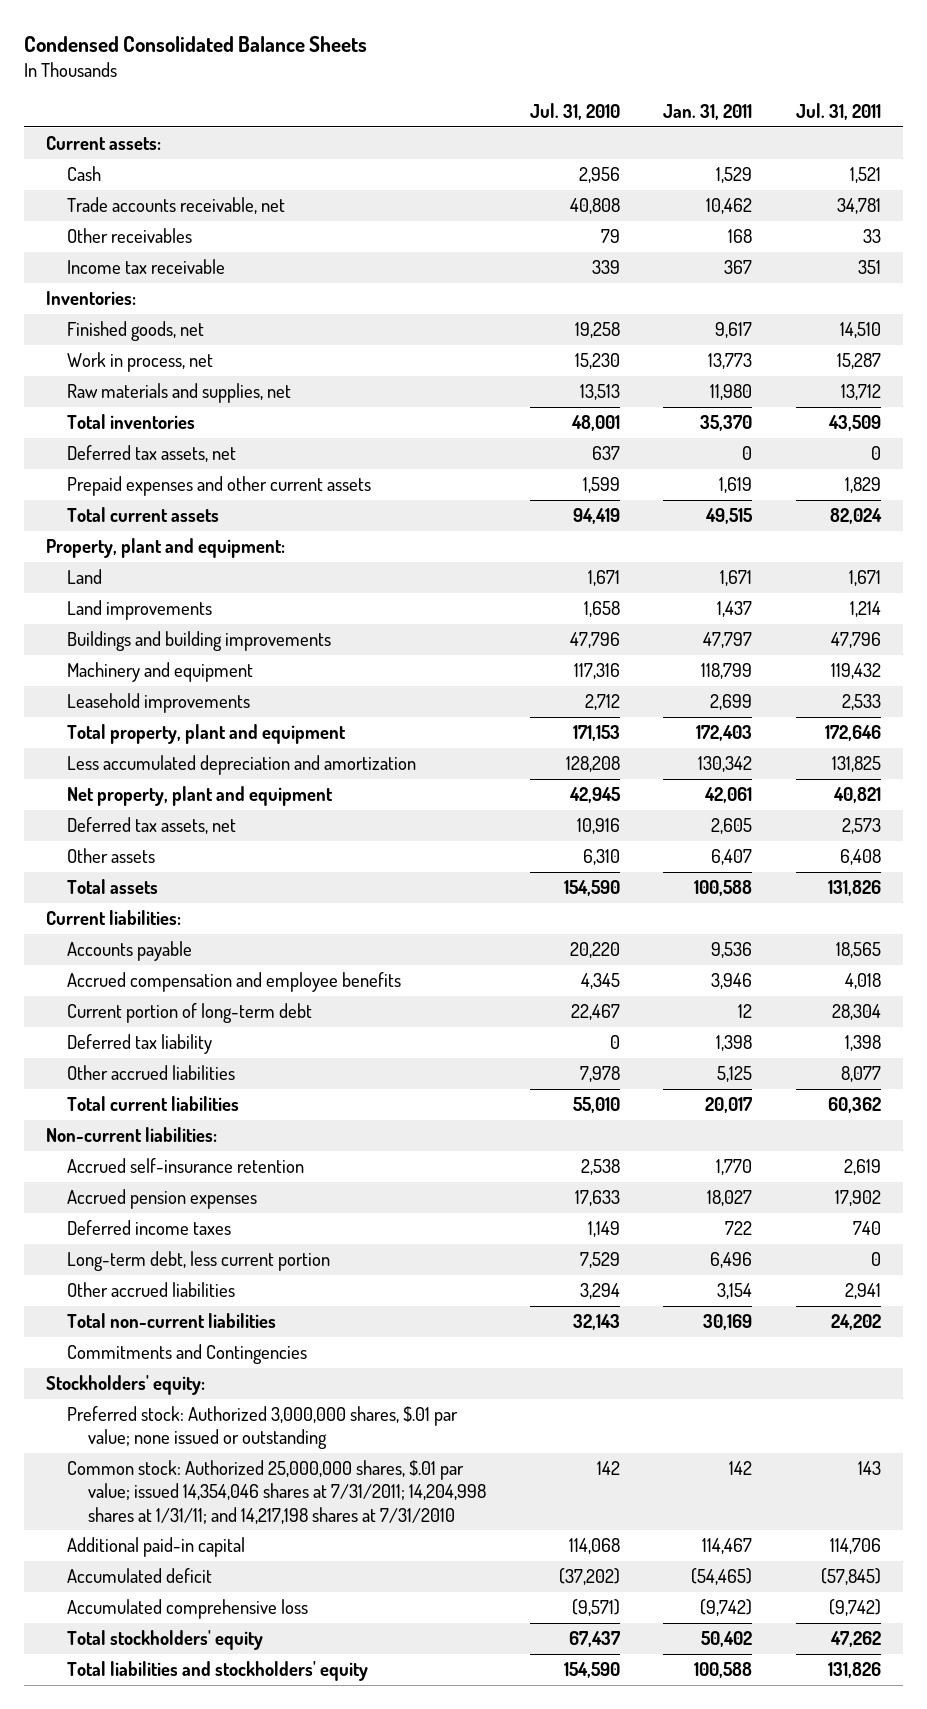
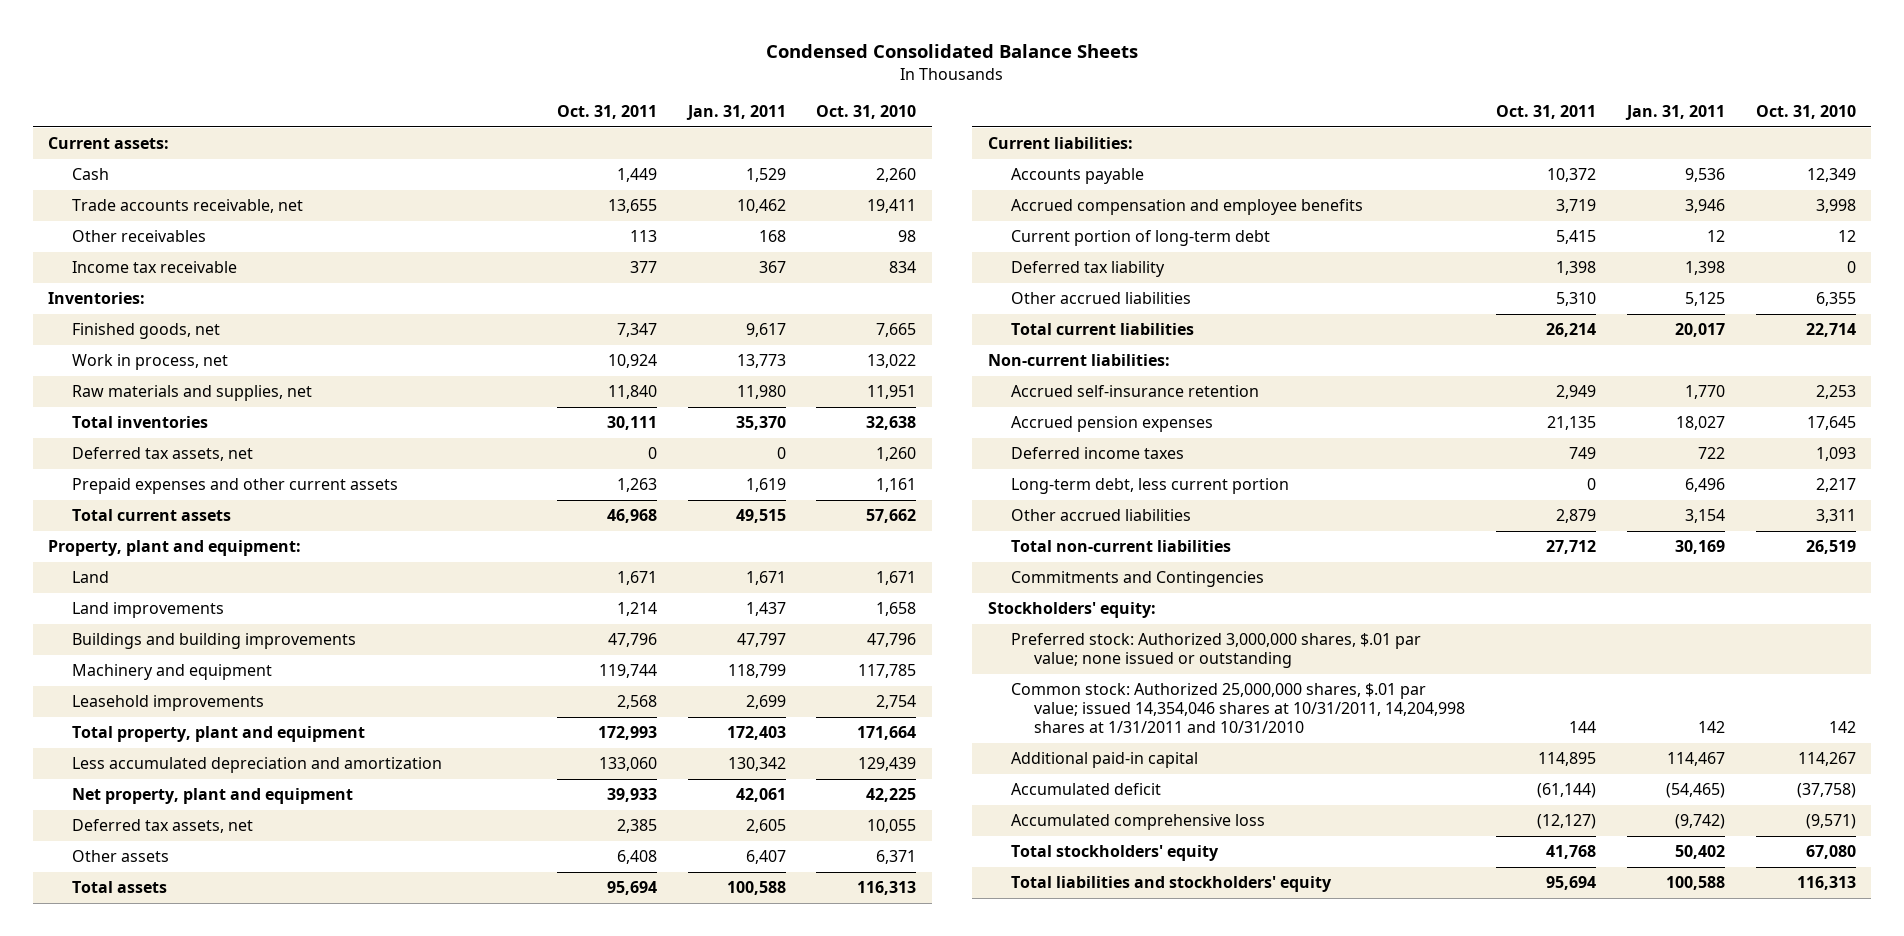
[529,102,620,120] Jul. 31, 2010 -> none
[796,102,882,120] Jul. 31, 2011 -> none
none -> [556,105,657,120] Oct. 31, 2011
none -> [816,105,917,120] Oct. 31, 2010
[66,1460,486,1524] Common stock: Authorized 25,000,000 shares, $.01 par value; issued 14,354,046 shares at 7/31/2011; 14,204,998 shares at 1/31/11; and 14,217,198 shares at 7/31/2010 -> [1010,683,1466,734] Common stock: Authorized 25,000,000 shares, $.01 par value; issued 14,354,046 shares at 10/31/2011, 14,204,998 shares at 1/31/2011 and 10/31/2010

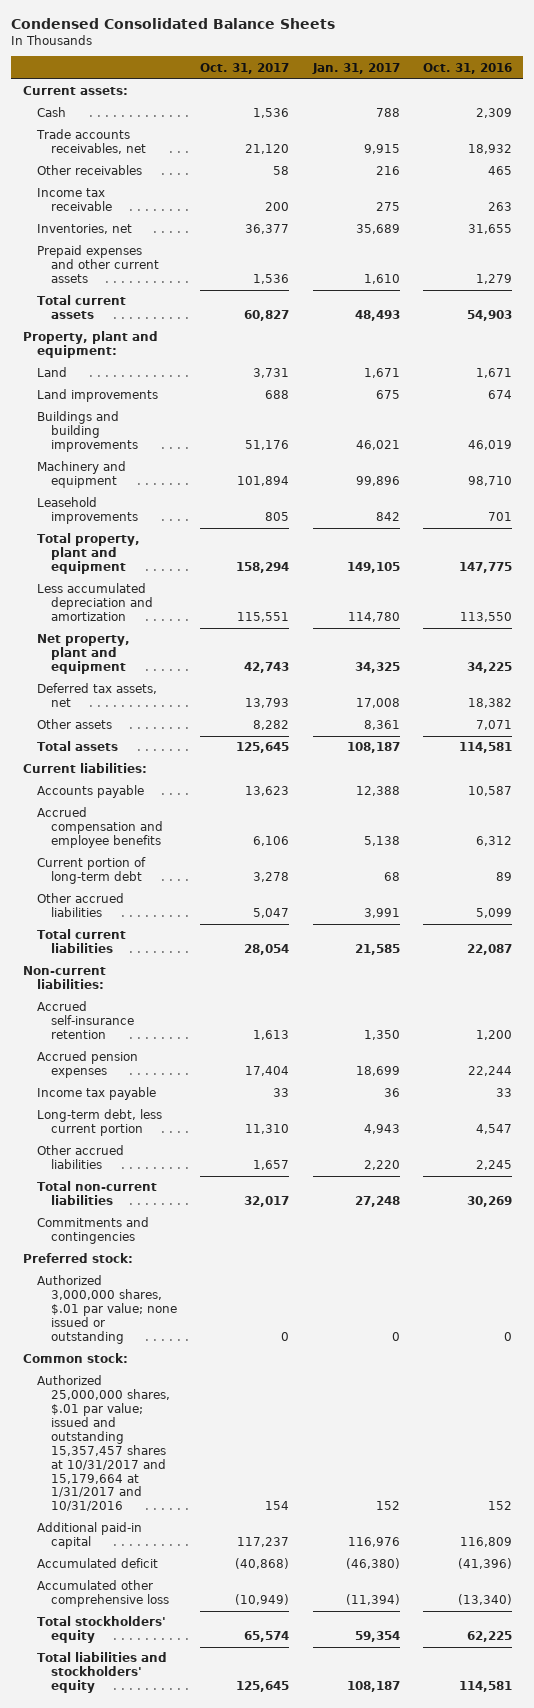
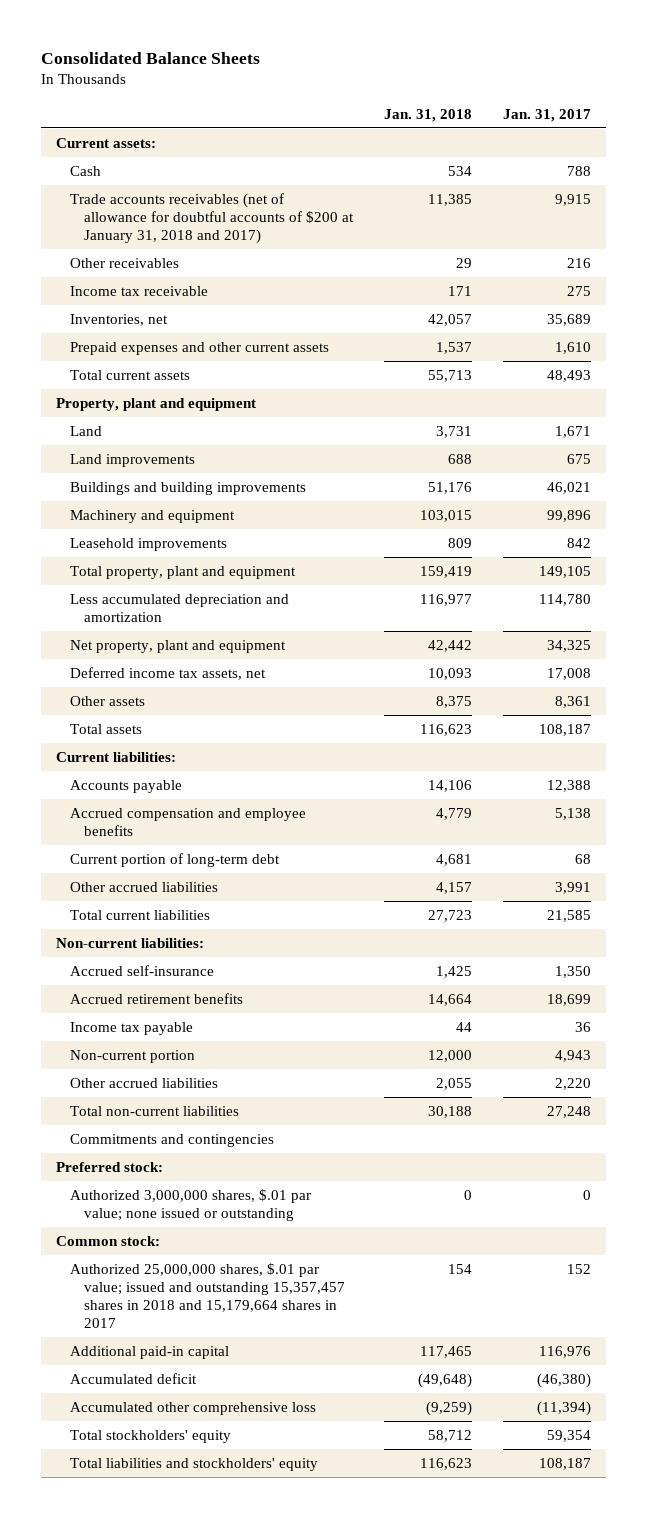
[10,18,335,30] Condensed Consolidated Balance Sheets -> [40,52,260,65] Consolidated Balance Sheets
[200,62,290,74] Oct. 31, 2017 -> none
[422,62,512,74] Oct. 31, 2016 -> none
none -> [383,108,472,122] Jan. 31, 2018
[35,129,147,155] Trade accounts receivables, net -> [70,193,354,244] Trade accounts receivables (net of allowance for doubtful accounts of $200 at January 31, 2018 and 2017)
[22,331,158,359] Property, plant and equipment: -> [56,398,257,412] Property, plant and equipment
[36,683,157,708] Deferred tax assets, net -> [70,667,267,681] Deferred income tax assets, net
[36,1001,135,1040] Accrued self-insurance retention -> [70,965,215,977] Accrued self-insurance
[36,1051,138,1079] Accrued pension expenses -> [70,993,244,1005] Accrued retirement benefits
[36,1109,162,1137] Long-term debt, less current portion -> [70,1050,196,1064] Non-current portion
[36,1375,171,1512] Authorized 25,000,000 shares, $.01 par value; issued and outstanding 15,357,457 shares at 10/31/2017 and 15,179,664 at 1/31/2017 and 10/31/2016 -> [70,1263,345,1328] Authorized 25,000,000 shares, $.01 par value; issued and outstanding 15,357,457 shares in 2018 and 15,179,664 shares in 2017

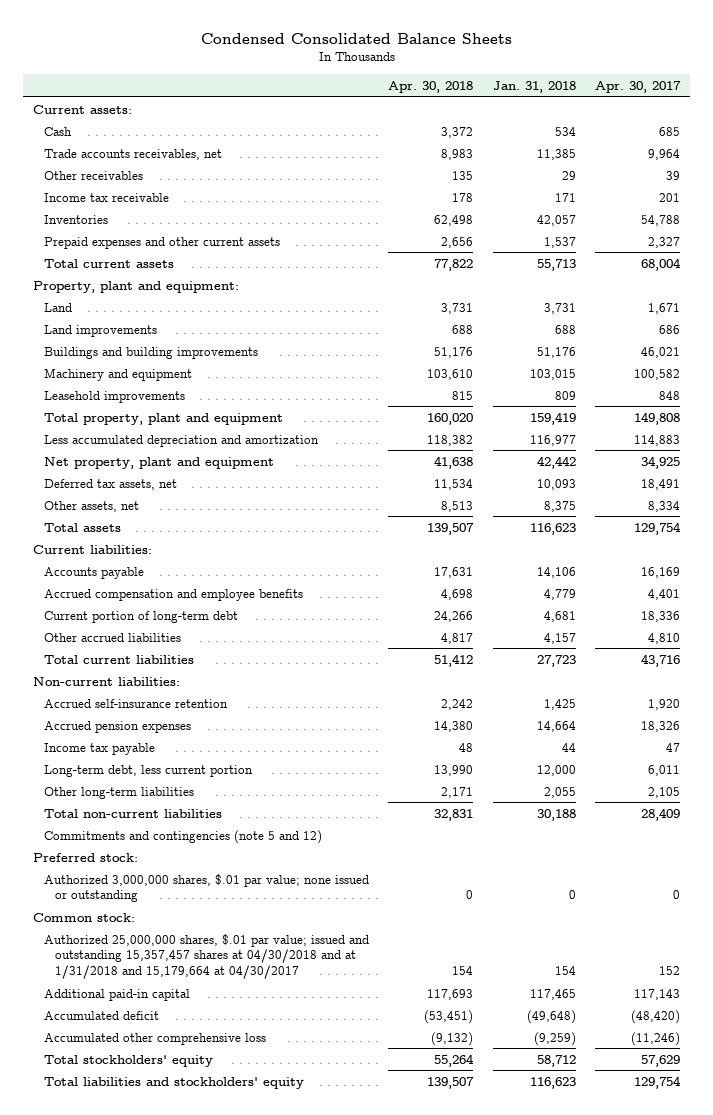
[40,52,260,65] Consolidated Balance Sheets -> [200,32,512,44] Condensed Consolidated Balance Sheets
[502,108,591,122] Jan. 31, 2017 -> none
none -> [388,81,474,94] Apr. 30, 2018
none -> [595,81,682,94] Apr. 30, 2017
[70,193,354,244] Trade accounts receivables (net of allowance for doubtful accounts of $200 at January 31, 2018 and 2017) -> [43,148,222,160] Trade accounts receivables, net
[70,314,169,327] Inventories, net -> [43,214,108,224] Inventories
[56,398,257,412] Property, plant and equipment -> [33,280,240,293] Property, plant and equipment:
[70,667,267,681] Deferred income tax assets, net -> [43,478,177,490] Deferred tax assets, net
[70,696,146,707] Other assets -> [43,500,139,512] Other assets, net
[70,965,215,977] Accrued self-insurance -> [43,698,228,708] Accrued self-insurance retention
[70,993,244,1005] Accrued retirement benefits -> [43,720,191,733] Accrued pension expenses
[70,1050,196,1064] Non-current portion -> [43,764,253,777] Long-term debt, less current portion
[70,1078,219,1089] Other accrued liabilities -> [43,786,194,799] Other long-term liabilities
[70,1134,275,1148] Commitments and contingencies -> [43,829,322,844] Commitments and contingencies (note 5 and 12)
[70,1263,345,1328] Authorized 25,000,000 shares, $.01 par value; issued and outstanding 15,357,457 shares in 2018 and 15,179,664 shares in 2017 -> [43,933,369,980] Authorized 25,000,000 shares, $.01 par value; issued and outstanding 15,357,457 shares at 04/30/2018 and at 1/31/2018 and 15,179,664 at 04/30/2017

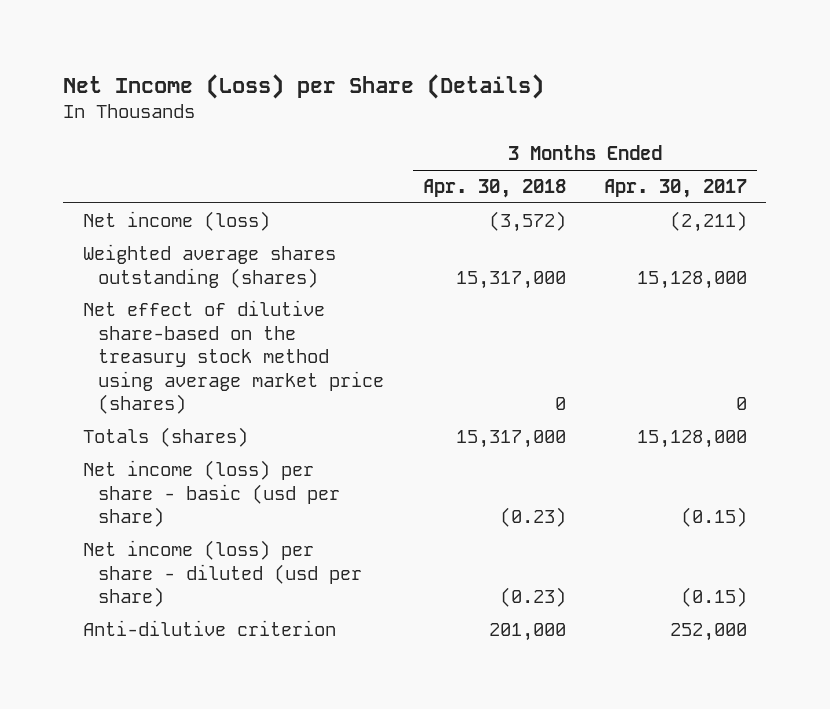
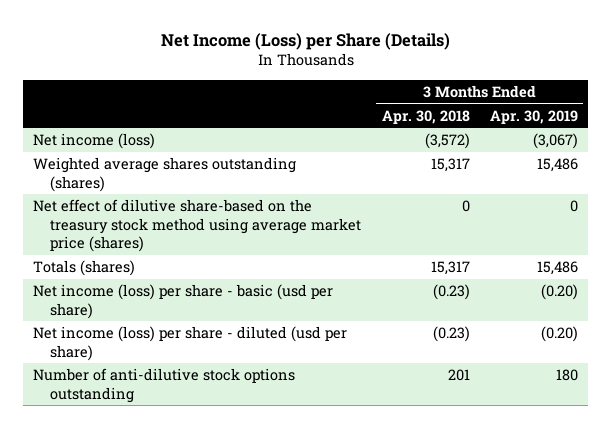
[604,179,748,199] Apr. 30, 2017 -> none
none -> [489,109,578,124] Apr. 30, 2019
[455,270,566,289] 15,317,000 -> [430,158,470,173] 15,317
[455,430,566,449] 15,317,000 -> [430,261,470,276] 15,317
[82,620,336,637] Anti-dilutive criterion -> [33,368,296,403] Number of anti-dilutive stock options outstanding
[488,623,566,642] 201,000 -> [447,369,470,382] 201

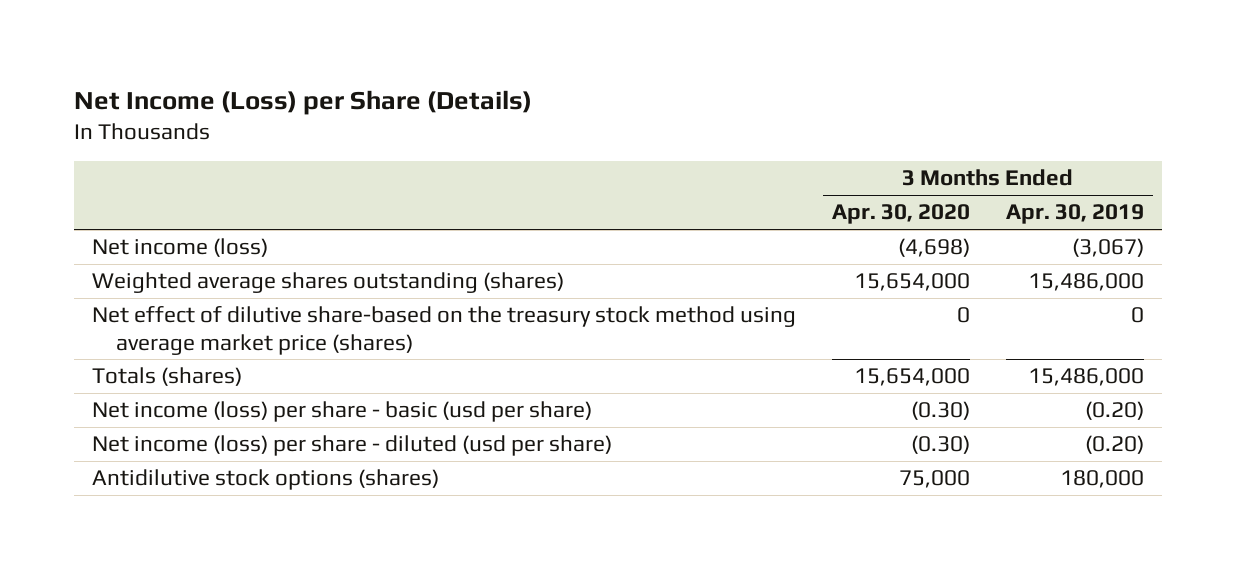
[381,109,470,124] Apr. 30, 2018 -> none
none -> [831,204,970,225] Apr. 30, 2020
[536,158,578,173] 15,486 -> [1027,273,1144,292] 15,486,000
[536,261,578,276] 15,486 -> [1027,368,1144,387] 15,486,000
[33,368,296,403] Number of anti-dilutive stock options outstanding -> [91,469,439,491] Antidilutive stock options (shares)
[555,369,578,382] 180 -> [1059,470,1144,489] 180,000

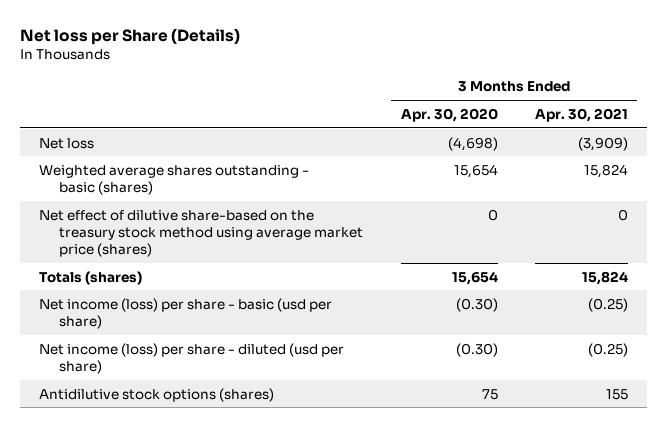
[73,89,532,115] Net Income (Loss) per Share (Details) -> [20,28,241,46] Net loss per Share (Details)
[1005,204,1144,225] Apr. 30, 2019 -> none
none -> [535,107,629,122] Apr. 30, 2021
[91,238,268,258] Net income (loss) -> [39,137,95,149] Net loss
[91,272,564,294] Weighted average shares outstanding (shares) -> [39,164,310,195] Weighted average shares outstanding - basic (shares)
[853,273,970,292] 15,654,000 -> [453,163,498,178] 15,654
[853,368,970,387] 15,654,000 -> [451,270,498,285] 15,654
[898,470,970,489] 75,000 -> [481,388,498,400] 75

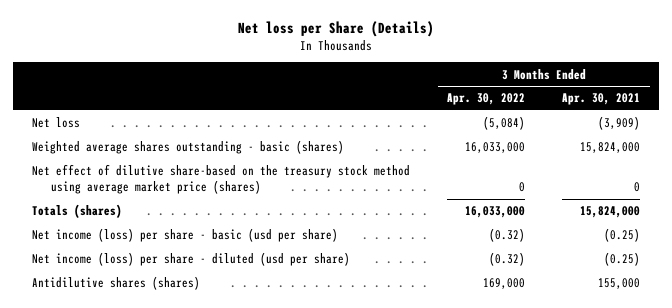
[400,107,498,122] Apr. 30, 2020 -> none
none -> [447,93,526,106] Apr. 30, 2022
[584,163,629,178] 15,824 -> [580,142,641,154] 15,824,000
[582,270,629,285] 15,824 -> [580,206,641,219] 15,824,000
[39,387,275,402] Antidilutive stock options (shares) -> [31,276,200,291] Antidilutive shares (shares)
[606,388,629,400] 155 -> [598,278,641,290] 155,000

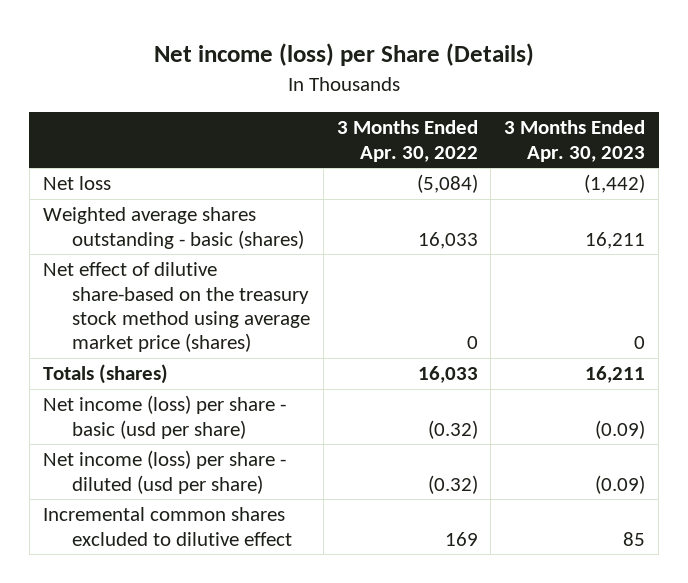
[238,20,435,37] Net loss per Share (Details) -> [153,43,534,67] Net income (loss) per Share (Details)
[562,93,641,106] Apr. 30, 2021 -> none
none -> [504,120,646,162] 3 Months Ended Apr. 30, 2023
[465,142,526,154] 16,033,000 -> [417,231,478,249] 16,033
[465,206,526,219] 16,033,000 -> [417,366,478,384] 16,033
[31,276,200,291] Antidilutive shares (shares) -> none
none -> [42,507,292,546] Incremental common shares excluded to dilutive effect

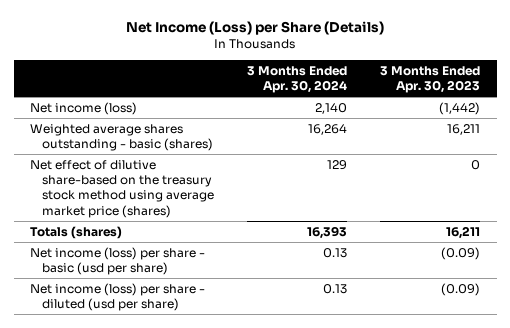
[153,43,534,67] Net income (loss) per Share (Details) -> [126,21,385,36] Net Income (Loss) per Share (Details)
[336,120,478,162] 3 Months Ended Apr. 30, 2022 -> none
none -> [247,65,348,94] 3 Months Ended Apr. 30, 2024
[42,176,111,191] Net loss -> [30,101,138,115] Net income (loss)
[42,507,292,546] Incremental common shares excluded to dilutive effect -> none

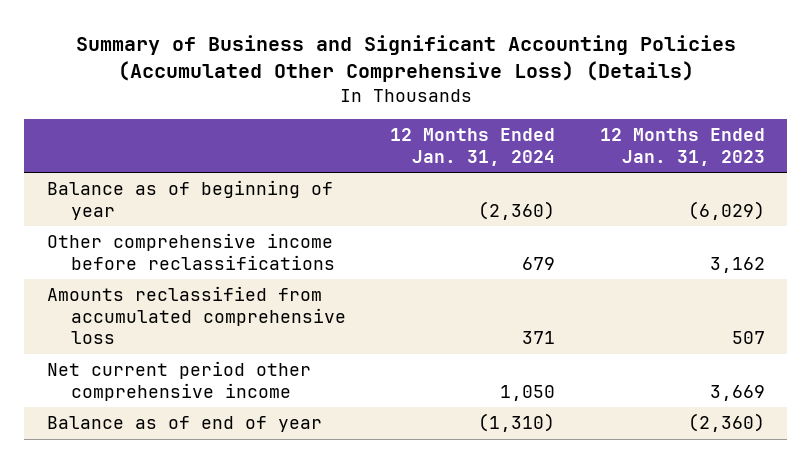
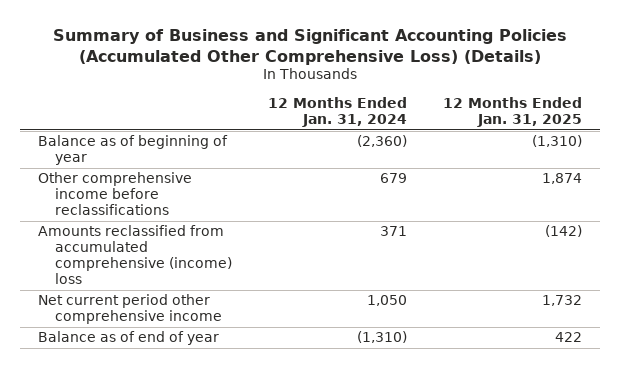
[600,128,766,166] 12 Months Ended Jan. 31, 2023 -> none
none -> [442,97,582,127] 12 Months Ended Jan. 31, 2025
[46,286,346,345] Amounts reclassified from accumulated comprehensive loss -> [38,225,232,285] Amounts reclassified from accumulated comprehensive (income) loss

